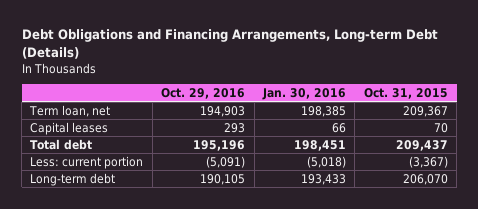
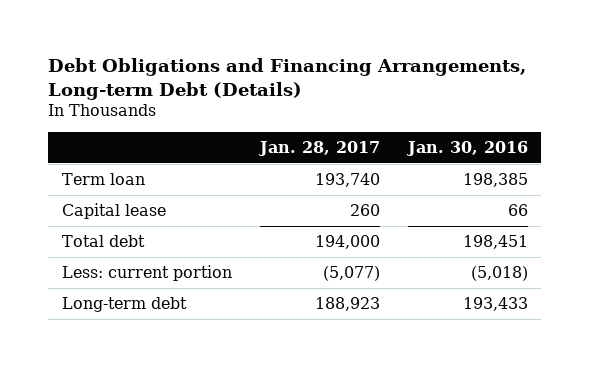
[161,87,246,99] Oct. 29, 2016 -> none
[363,87,448,99] Oct. 31, 2015 -> none
none -> [257,140,380,156] Jan. 28, 2017
[29,104,111,117] Term loan, net -> [62,173,146,186] Term loan
[30,121,109,135] Capital leases -> [62,203,167,220] Capital lease

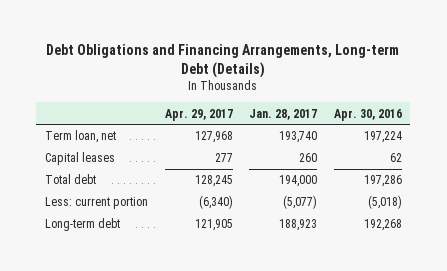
[405,140,528,156] Jan. 30, 2016 -> none
none -> [164,108,233,121] Apr. 29, 2017
none -> [334,108,403,121] Apr. 30, 2016
[62,173,146,186] Term loan -> [44,130,116,144] Term loan, net
[62,203,167,220] Capital lease -> [44,152,115,166] Capital leases

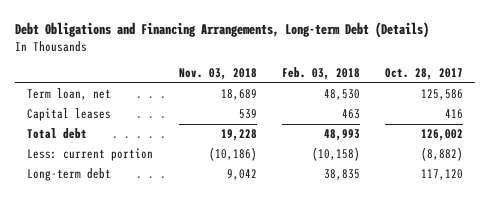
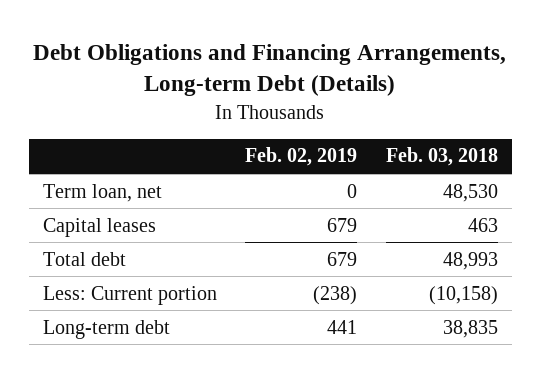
[178,68,257,81] Nov. 03, 2018 -> none
[384,68,463,81] Oct. 28, 2017 -> none
none -> [245,147,358,167] Feb. 02, 2019
[27,148,154,162] Less: current portion -> [43,285,218,305] Less: Current portion

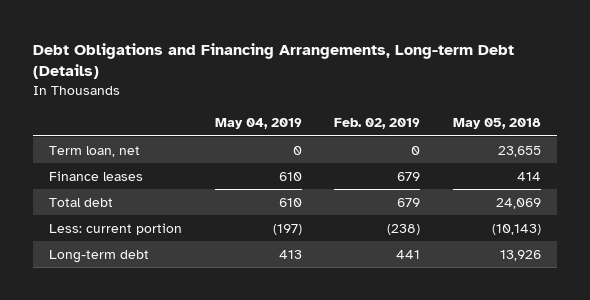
[385,147,498,167] Feb. 03, 2018 -> none
none -> [214,118,302,130] May 04, 2019
none -> [452,118,541,130] May 05, 2018
[43,217,157,237] Capital leases -> [49,170,144,181] Finance leases
[43,285,218,305] Less: Current portion -> [49,222,183,235] Less: current portion

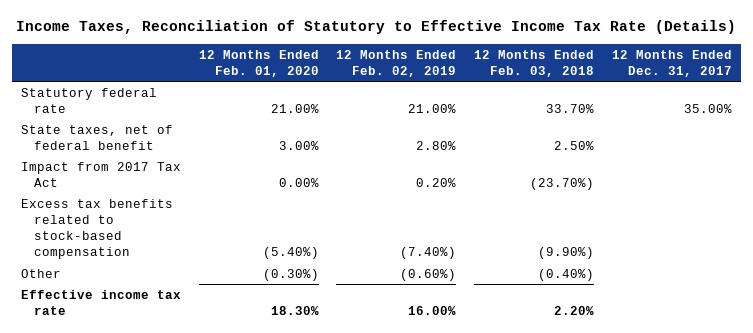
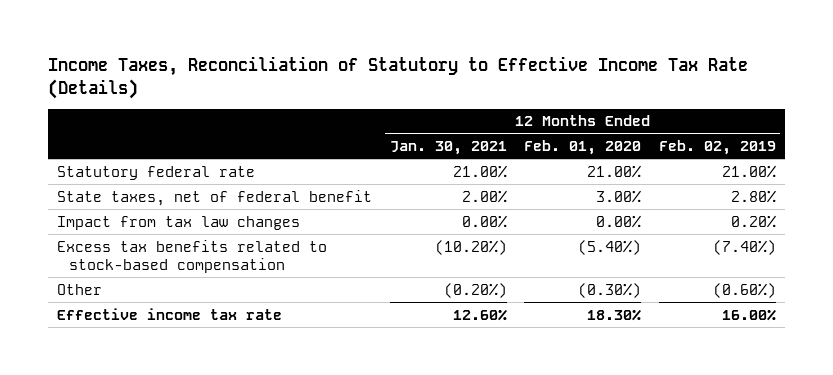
[474,49,595,77] 12 Months Ended Feb. 03, 2018 -> none
[612,49,733,77] 12 Months Ended Dec. 31, 2017 -> none
none -> [389,140,507,155] Jan. 30, 2021
[20,161,181,187] Impact from 2017 Tax Act -> [57,215,301,230] Impact from tax law changes

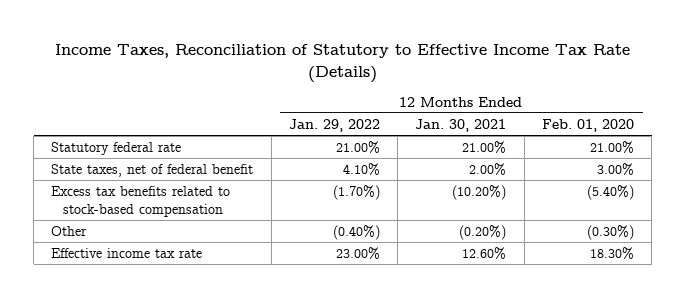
[659,139,777,155] Feb. 02, 2019 -> none
none -> [288,118,380,132] Jan. 29, 2022
[57,215,301,230] Impact from tax law changes -> none

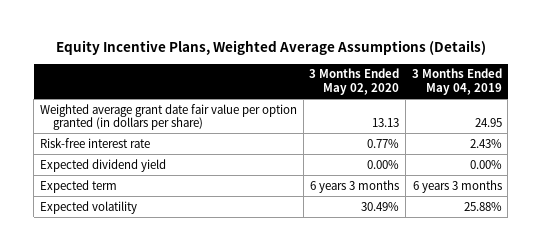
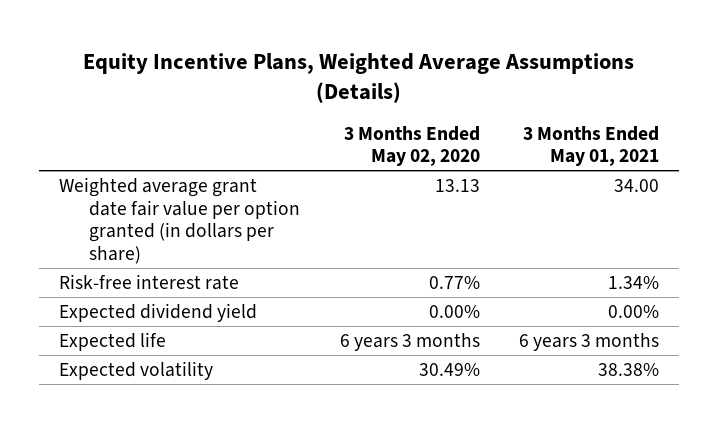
[411,68,502,96] 3 Months Ended May 04, 2019 -> none
none -> [523,125,660,167] 3 Months Ended May 01, 2021
[39,179,117,193] Expected term -> [58,331,166,351] Expected life

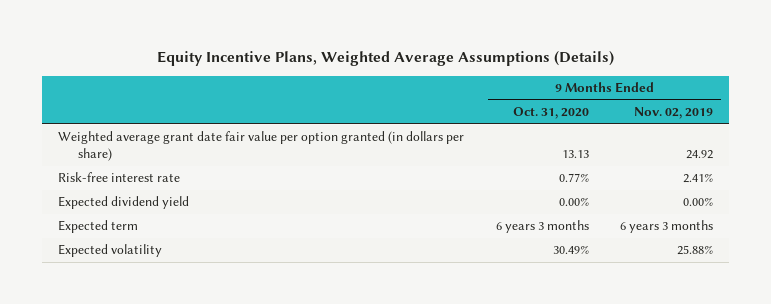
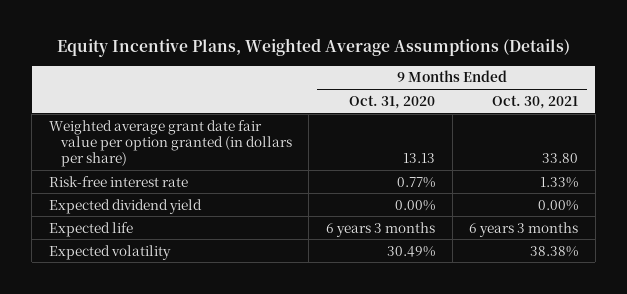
[634,107,714,120] Nov. 02, 2019 -> none
none -> [492,94,579,109] Oct. 30, 2021
[57,220,138,234] Expected term -> [48,221,133,237] Expected life

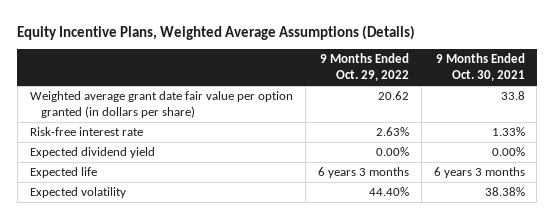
[348,94,435,109] Oct. 31, 2020 -> none
none -> [319,53,409,82] 9 Months Ended Oct. 29, 2022
[542,153,579,164] 33.80 -> [500,91,525,101] 33.8

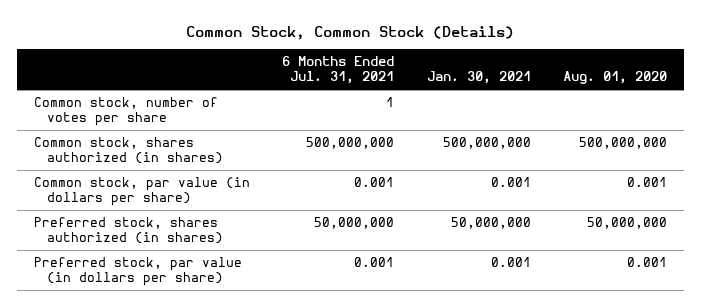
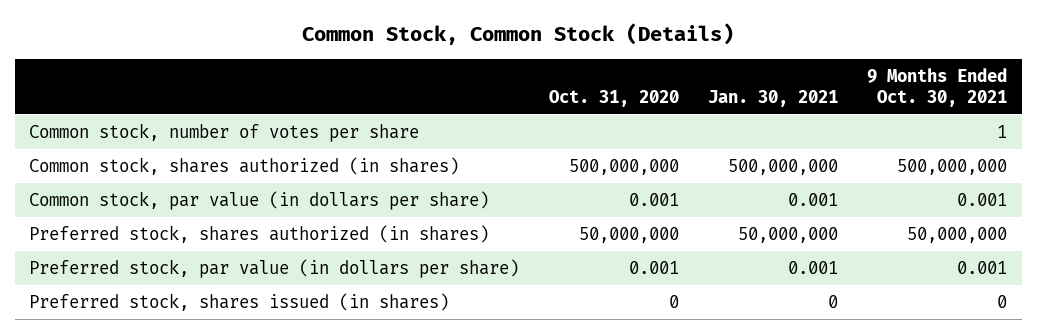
[282,56,395,85] 6 Months Ended Jul. 31, 2021 -> none
[563,71,668,85] Aug. 01, 2020 -> none
none -> [548,89,679,107] Oct. 31, 2020
none -> [867,67,1008,107] 9 Months Ended Oct. 30, 2021
none -> [29,293,450,312] Preferred stock, shares issued (in shares)

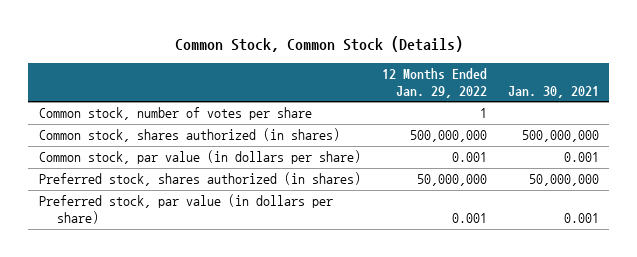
[548,89,679,107] Oct. 31, 2020 -> none
[867,67,1008,107] 9 Months Ended Oct. 30, 2021 -> none
none -> [381,68,487,98] 12 Months Ended Jan. 29, 2022
[29,293,450,312] Preferred stock, shares issued (in shares) -> none

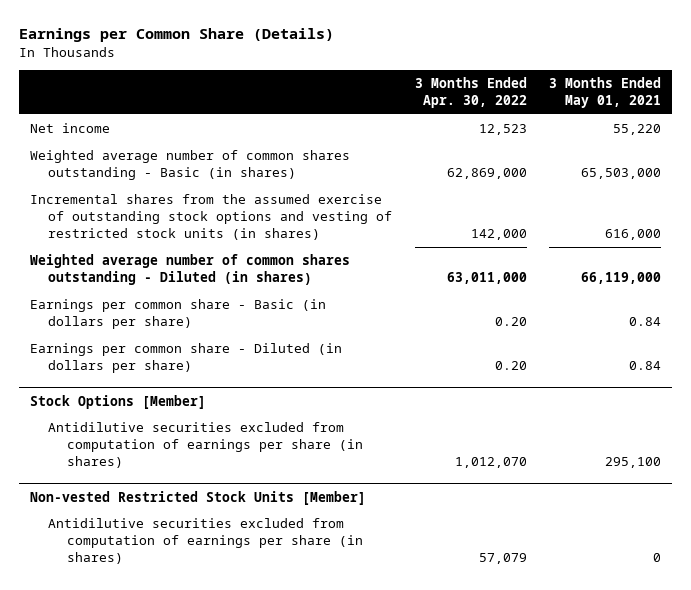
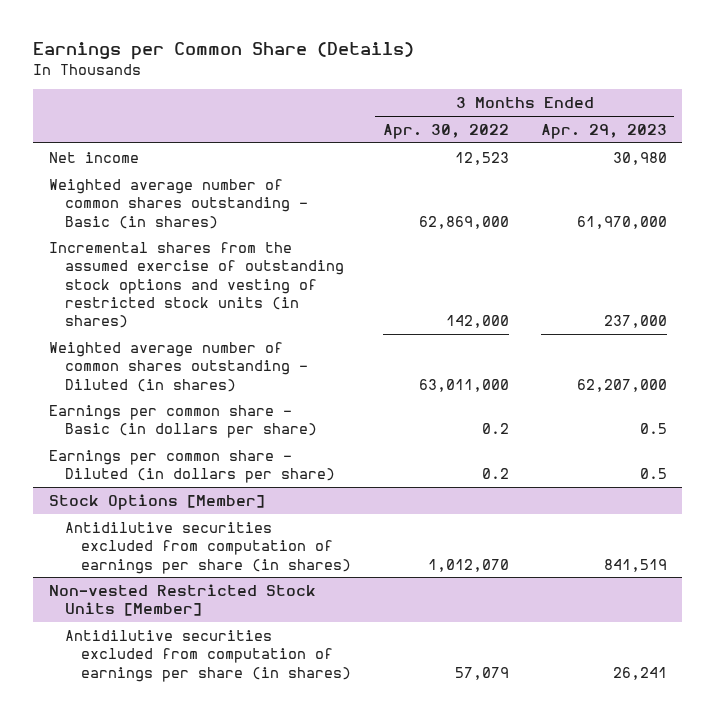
[548,77,661,109] 3 Months Ended May 01, 2021 -> none
none -> [540,123,667,139] Apr. 29, 2023
[494,317,527,327] 0.20 -> [481,423,509,435] 0.2
[494,361,527,371] 0.20 -> [481,468,509,480] 0.2

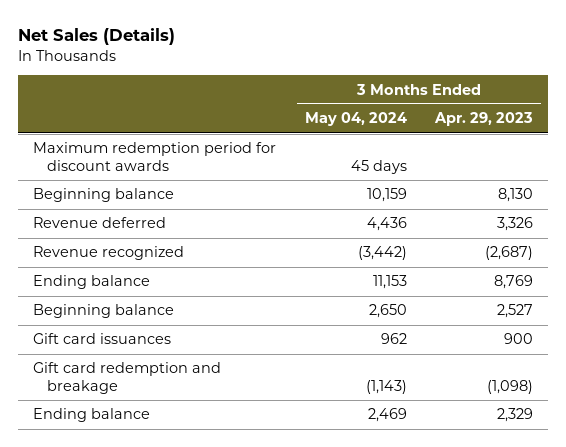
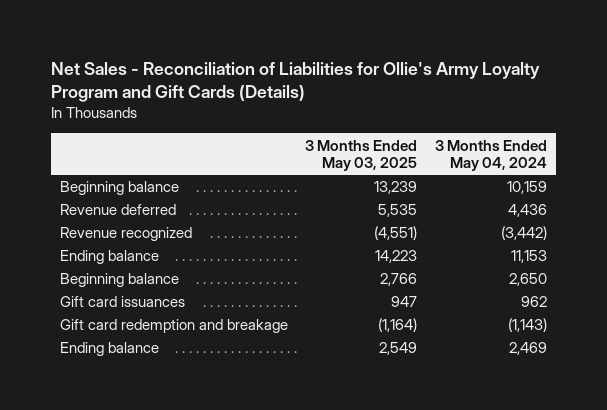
[18,27,176,45] Net Sales (Details) -> [51,61,541,103] Net Sales - Reconciliation of Liabilities for Ollie's Army Loyalty Program and Gift Cards (Details)
[434,112,534,127] Apr. 29, 2023 -> none
none -> [305,139,418,172] 3 Months Ended May 03, 2025
[32,142,276,172] Maximum redemption period for discount awards -> none

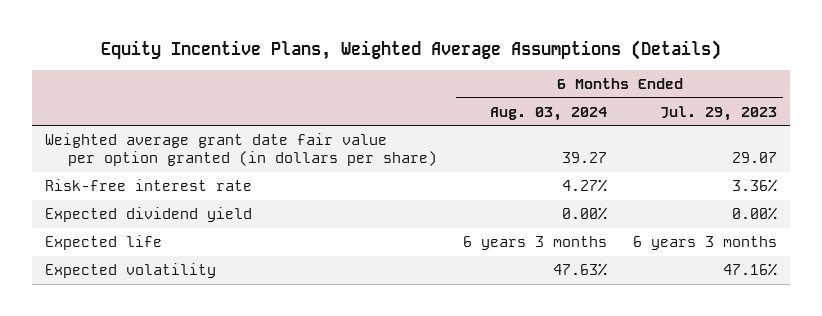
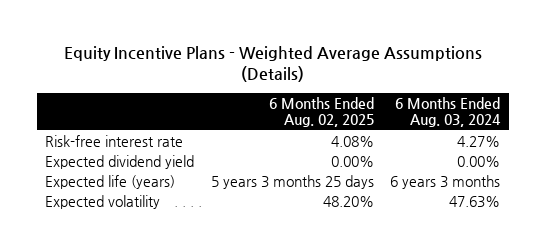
[100,40,721,61] Equity Incentive Plans, Weighted Average Assumptions (Details) -> [63,46,482,83] Equity Incentive Plans - Weighted Average Assumptions (Details)
[659,105,777,121] Jul. 29, 2023 -> none
none -> [268,97,374,128] 6 Months Ended Aug. 02, 2025
[45,133,437,167] Weighted average grant date fair value per option granted (in dollars per share) -> none
[45,235,163,251] Expected life -> [45,174,176,189] Expected life (years)

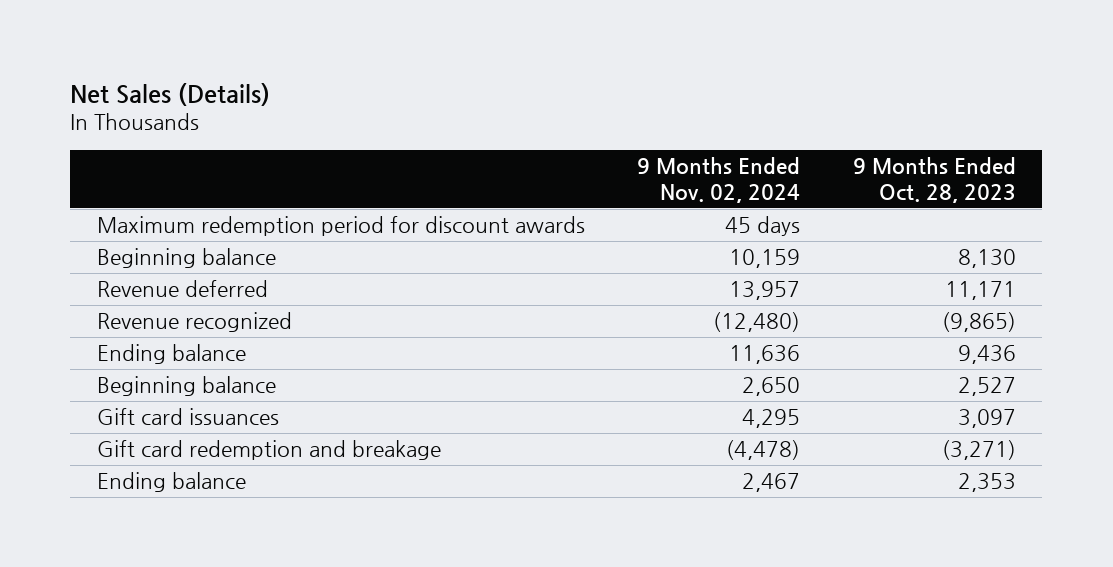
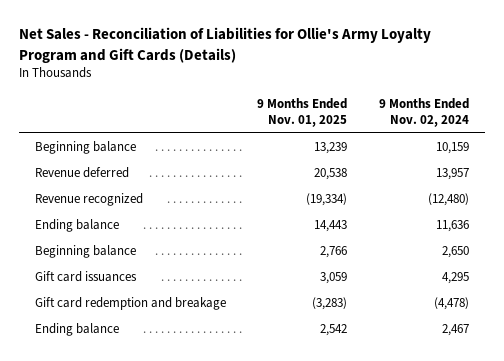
[70,83,271,107] Net Sales (Details) -> [18,27,431,63] Net Sales - Reconciliation of Liabilities for Ollie's Army Loyalty Program and Gift Cards (Details)
[852,157,1016,203] 9 Months Ended Oct. 28, 2023 -> none
none -> [257,97,348,127] 9 Months Ended Nov. 01, 2025
[96,216,585,237] Maximum redemption period for discount awards -> none

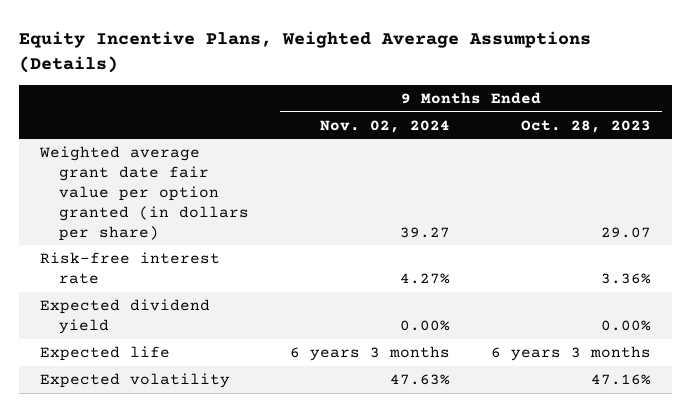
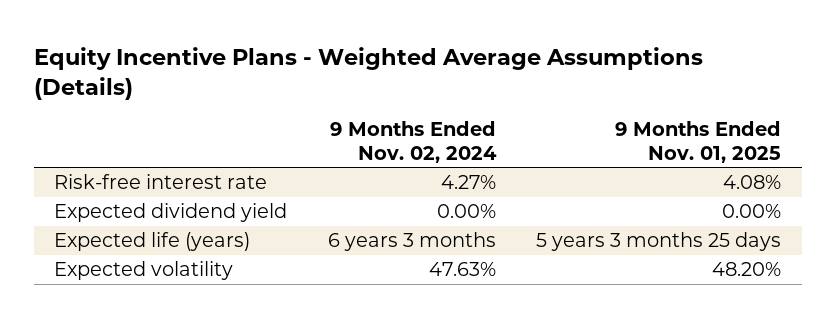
[18,30,591,73] Equity Incentive Plans, Weighted Average Assumptions (Details) -> [34,46,704,100] Equity Incentive Plans - Weighted Average Assumptions (Details)
[521,119,652,133] Oct. 28, 2023 -> none
none -> [615,120,782,163] 9 Months Ended Nov. 01, 2025
[38,146,249,241] Weighted average grant date fair value per option granted (in dollars per share) -> none
[39,346,170,362] Expected life -> [54,232,251,252] Expected life (years)

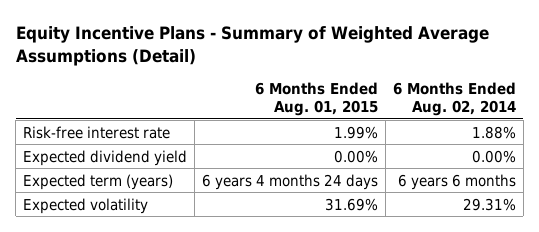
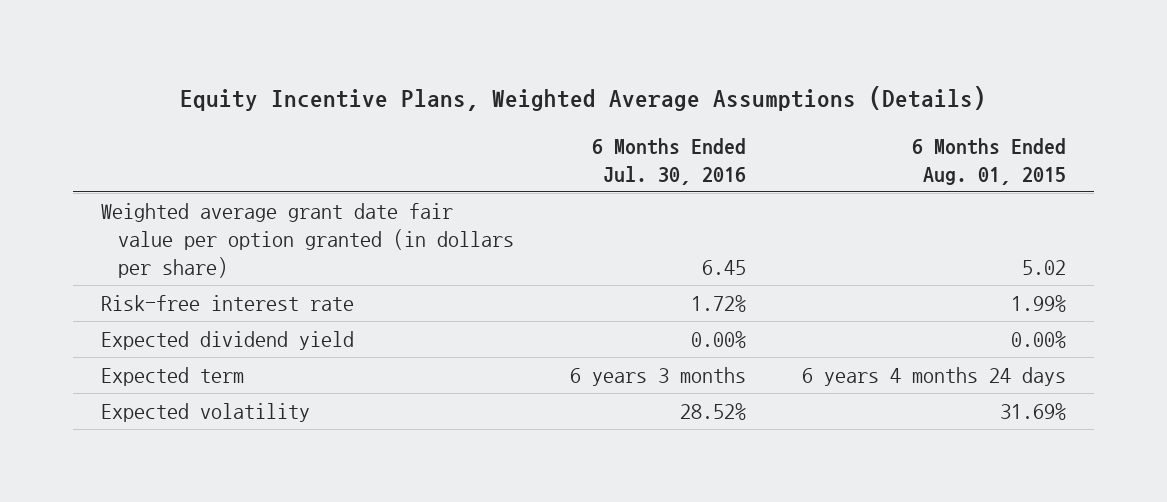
[15,25,489,66] Equity Incentive Plans - Summary of Weighted Average Assumptions (Detail) -> [180,86,987,112] Equity Incentive Plans, Weighted Average Assumptions (Details)
[392,82,516,116] 6 Months Ended Aug. 02, 2014 -> none
none -> [592,137,747,185] 6 Months Ended Jul. 30, 2016
none -> [100,203,515,278] Weighted average grant date fair value per option granted (in dollars per share)
[23,173,174,190] Expected term (years) -> [100,367,244,387] Expected term

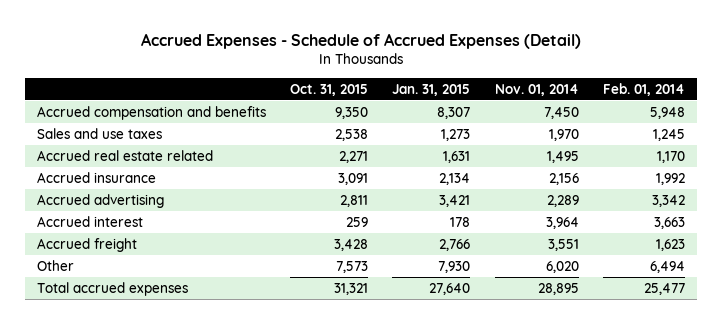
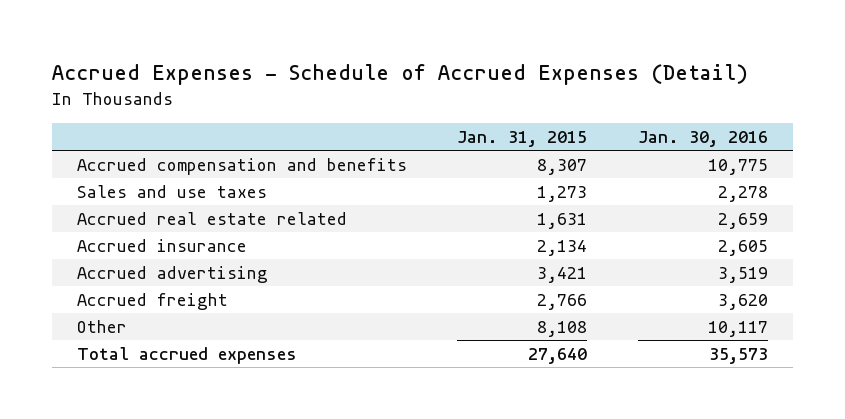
[290,83,369,96] Oct. 31, 2015 -> none
[494,83,579,96] Nov. 01, 2014 -> none
[603,82,686,96] Feb. 01, 2014 -> none
none -> [637,130,768,147] Jan. 30, 2016
[36,215,143,227] Accrued interest -> none
[438,260,471,273] 7,930 -> [537,321,588,338] 8,108

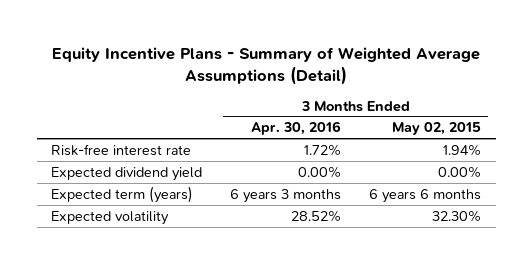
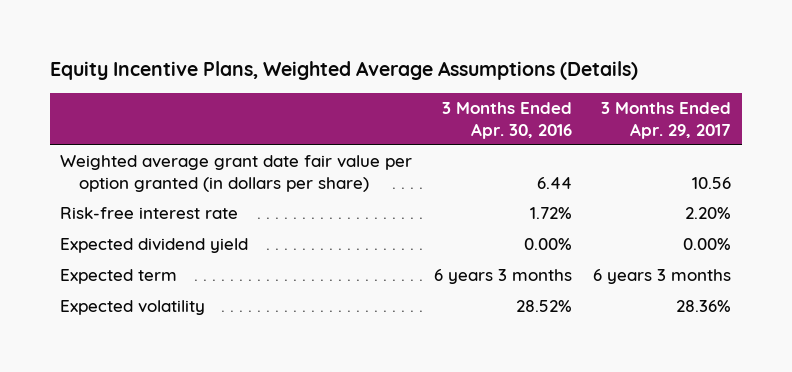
[52,46,481,85] Equity Incentive Plans - Summary of Weighted Average Assumptions (Detail) -> [49,60,638,80] Equity Incentive Plans, Weighted Average Assumptions (Details)
[392,122,482,136] May 02, 2015 -> none
none -> [601,102,732,139] 3 Months Ended Apr. 29, 2017
none -> [60,155,413,192] Weighted average grant date fair value per option granted (in dollars per share)
[50,185,193,203] Expected term (years) -> [60,269,178,285] Expected term

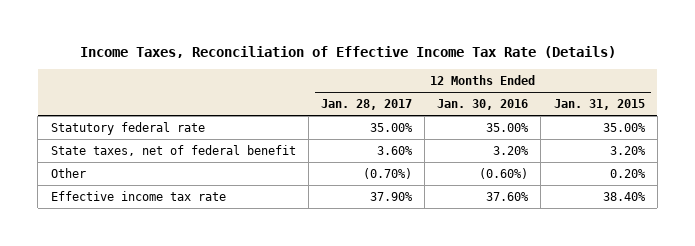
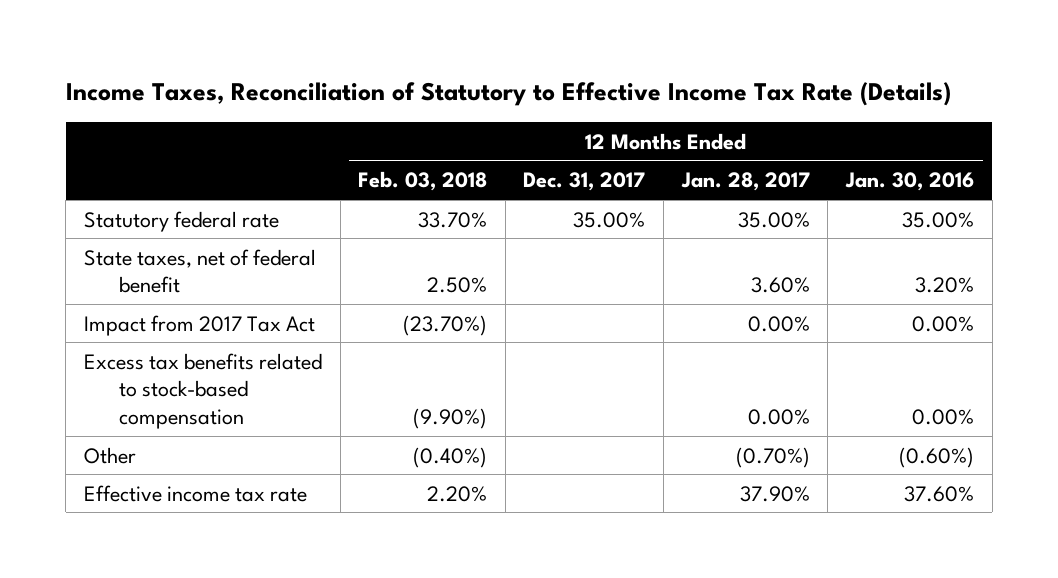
[79,45,616,58] Income Taxes, Reconciliation of Effective Income Tax Rate (Details) -> [65,82,951,107] Income Taxes, Reconciliation of Statutory to Effective Income Tax Rate (Details)
[553,99,645,111] Jan. 31, 2015 -> none
none -> [358,171,488,192] Feb. 03, 2018
none -> [523,172,646,192] Dec. 31, 2017
none -> [83,314,315,336] Impact from 2017 Tax Act
none -> [83,352,322,429] Excess tax benefits related to stock-based compensation

